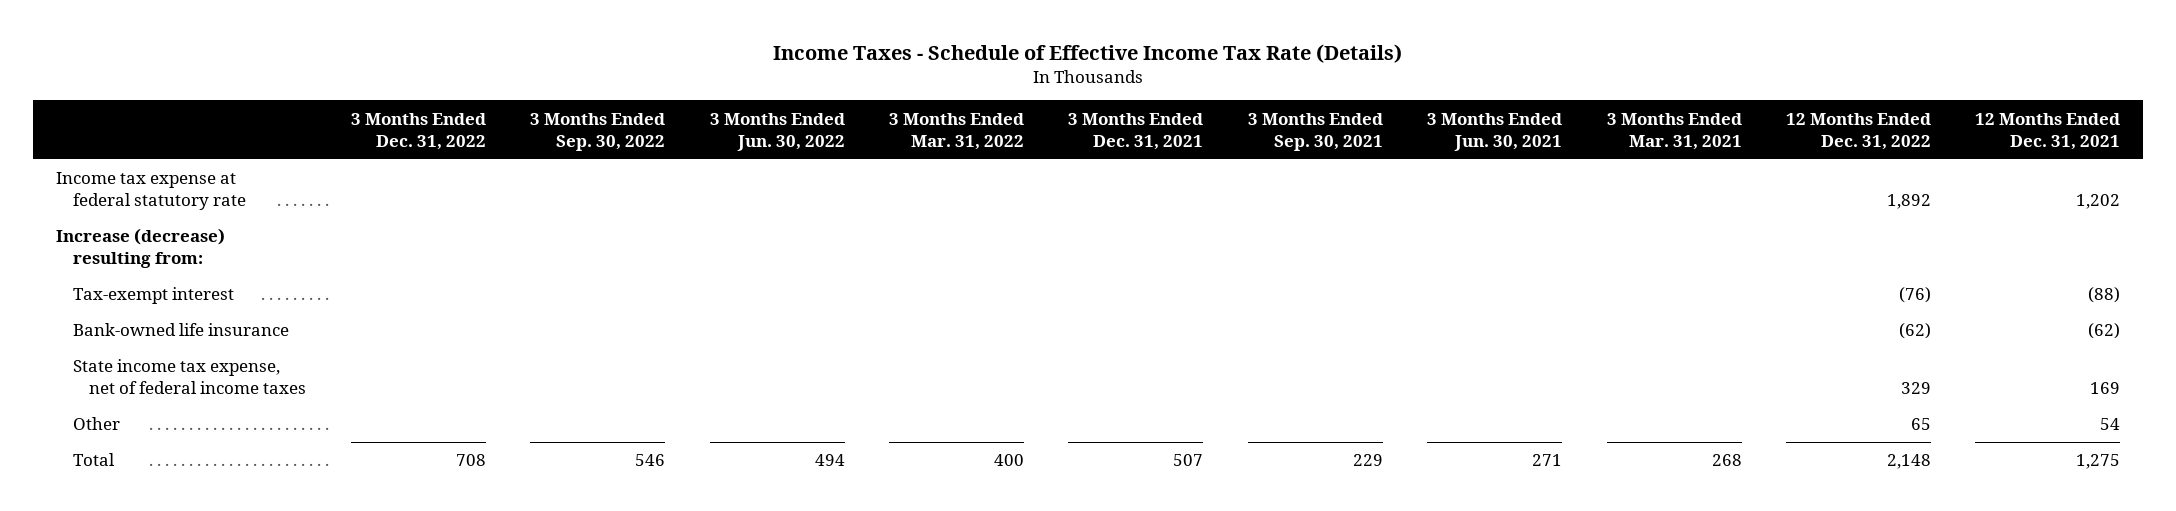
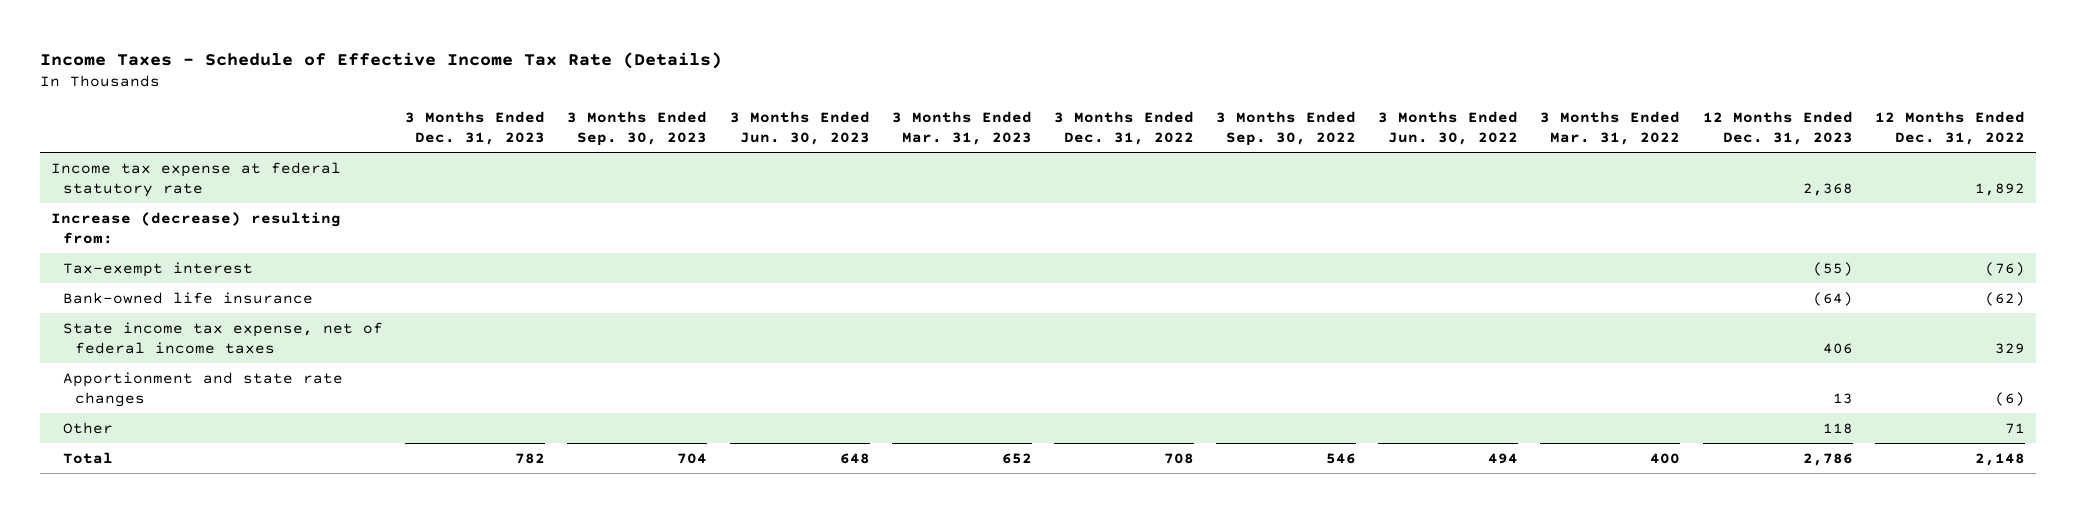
[1068,112,1204,150] 3 Months Ended Dec. 31, 2021 -> none
[1247,112,1383,151] 3 Months Ended Sep. 30, 2021 -> none
[1427,112,1563,151] 3 Months Ended Jun. 30, 2021 -> none
[1606,112,1742,150] 3 Months Ended Mar. 31, 2021 -> none
[1975,112,2121,150] 12 Months Ended Dec. 31, 2021 -> none
none -> [405,110,546,145] 3 Months Ended Dec. 31, 2023
none -> [567,110,708,146] 3 Months Ended Sep. 30, 2023
none -> [729,110,870,145] 3 Months Ended Jun. 30, 2023
none -> [891,110,1032,145] 3 Months Ended Mar. 31, 2023
none -> [1702,110,1853,145] 12 Months Ended Dec. 31, 2023
none -> [62,371,343,407] Apportionment and state rate changes
[1911,418,1932,431] 65 -> [2004,422,2025,434] 71

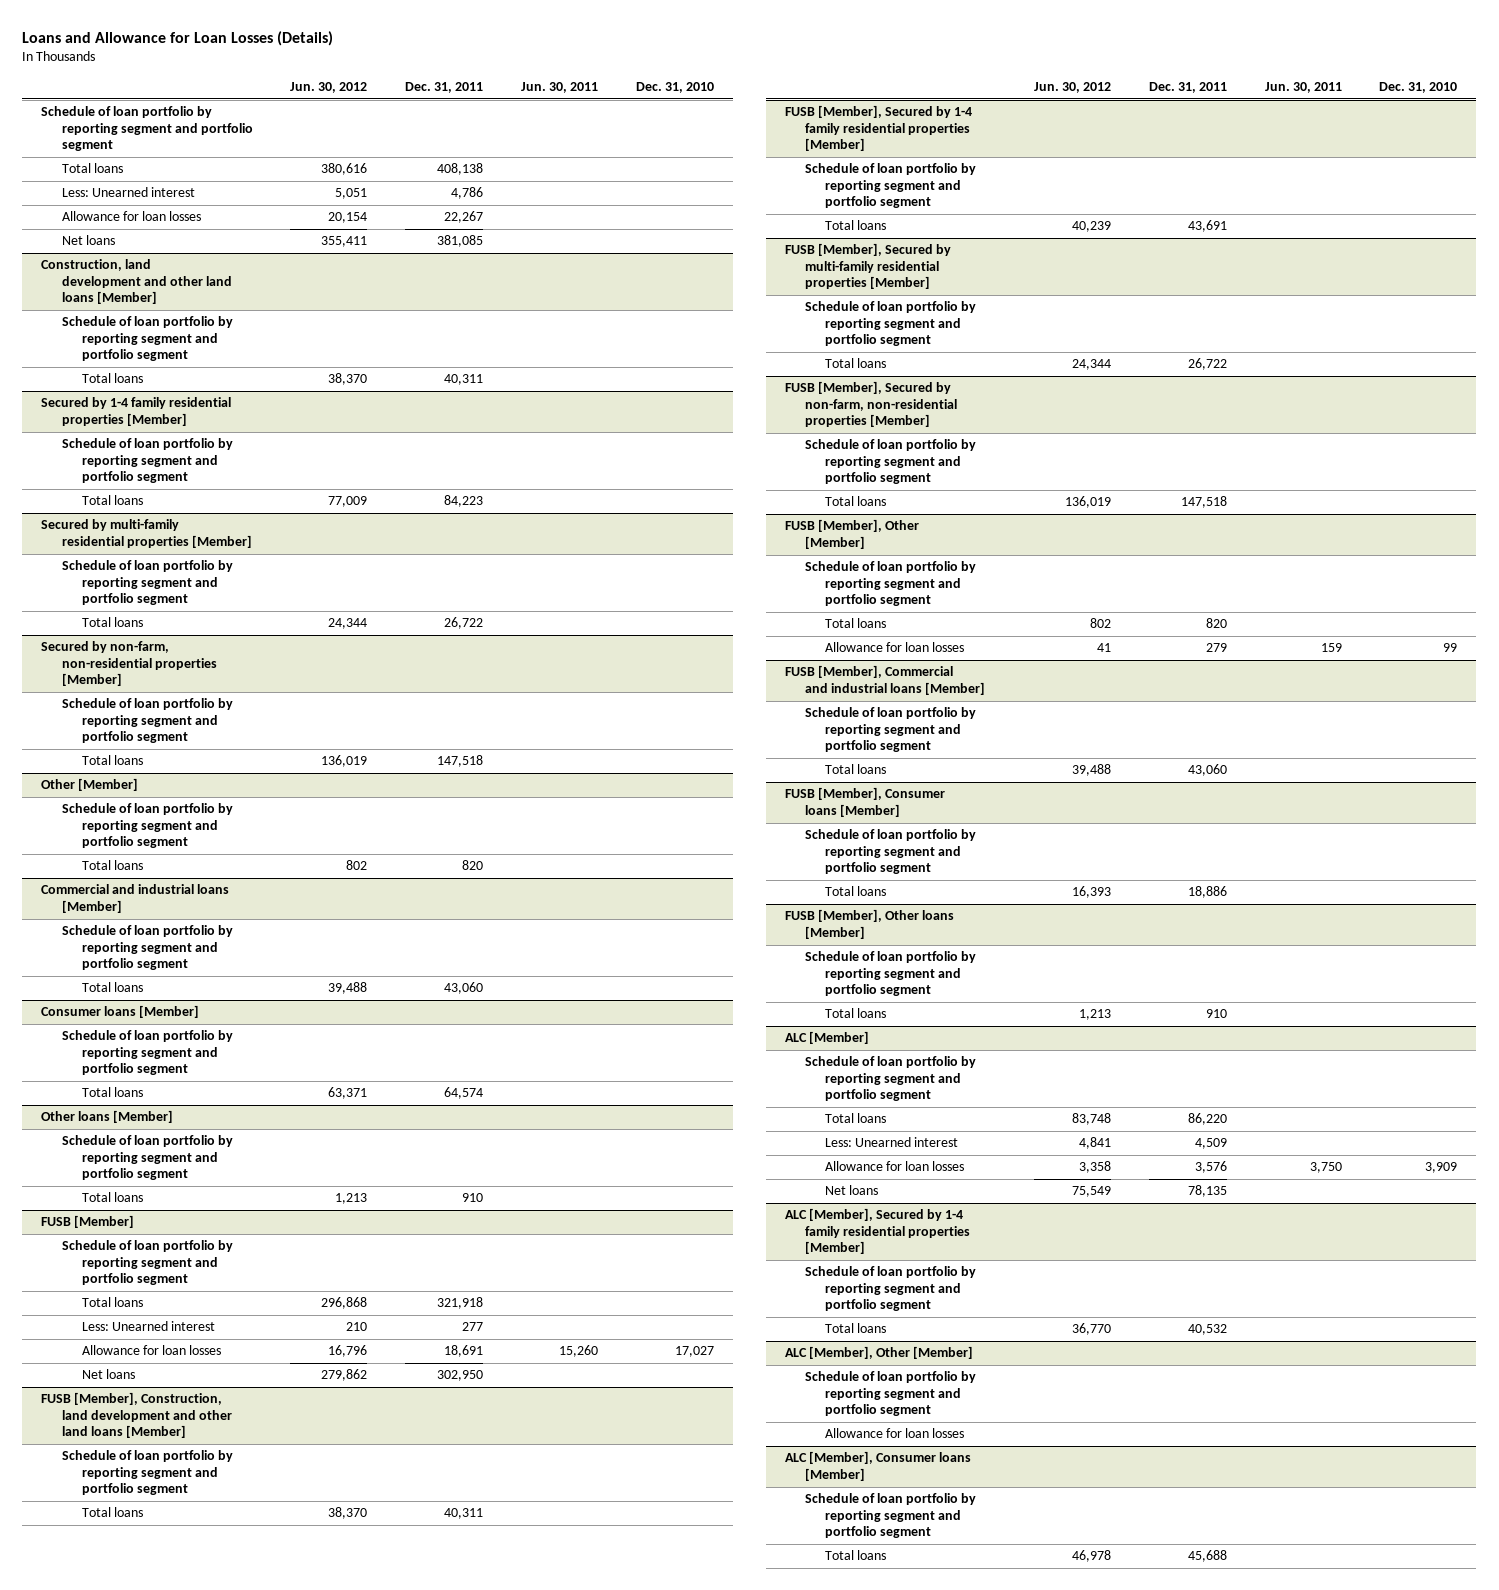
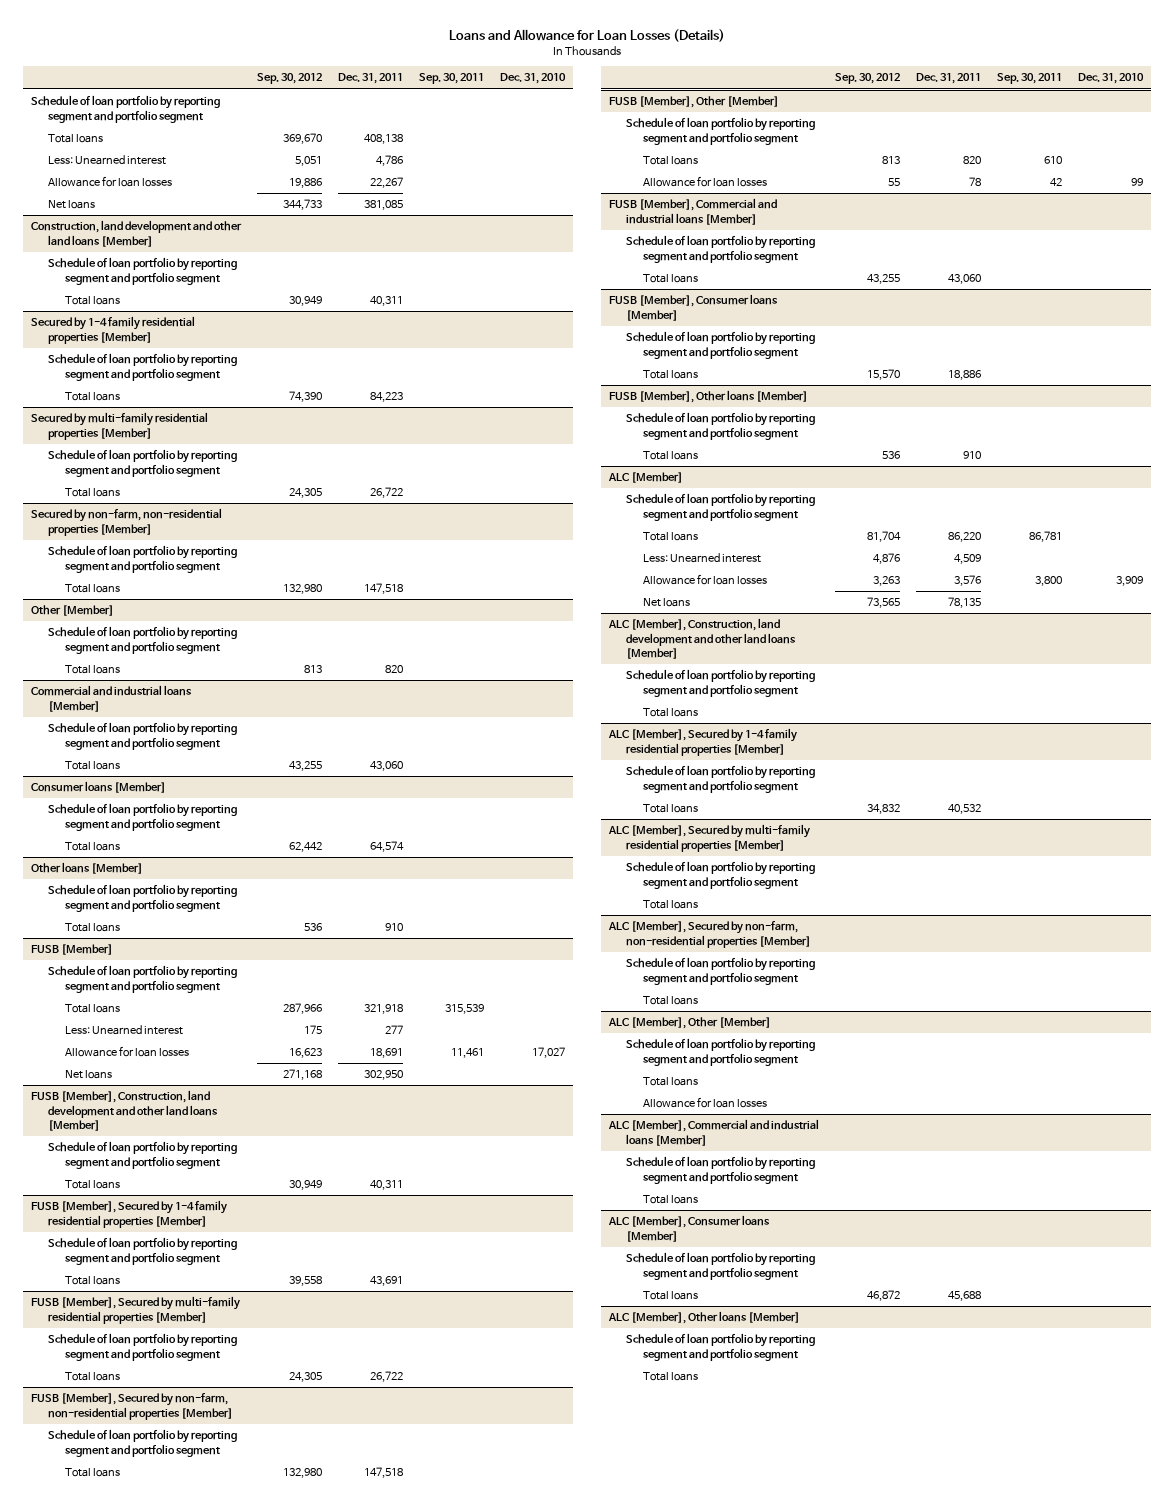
[290,82,368,94] Jun. 30, 2012 -> none
[520,82,598,94] Jun. 30, 2011 -> none
none -> [256,73,322,85] Sep. 30, 2012
none -> [418,73,484,85] Sep. 30, 2011
[1205,643,1227,653] 279 -> [968,177,981,187] 78
none -> [607,618,797,659] ALC [Member], Construction, land development and other land loans [Member]
none -> [626,669,816,697] Schedule of loan portfolio by reporting segment and portfolio segment
none -> [643,708,699,718] Total loans
none -> [607,824,810,852] ALC [Member], Secured by multi-family residential properties [Member]
none -> [626,861,816,889] Schedule of loan portfolio by reporting segment and portfolio segment
none -> [643,900,699,910] Total loans
none -> [607,921,812,948] ALC [Member], Secured by non-farm, non-residential properties [Member]
none -> [626,957,816,985] Schedule of loan portfolio by reporting segment and portfolio segment
none -> [643,996,699,1006] Total loans
none -> [643,1077,699,1087] Total loans
none -> [607,1119,819,1146] ALC [Member], Commercial and industrial loans [Member]
none -> [626,1156,816,1184] Schedule of loan portfolio by reporting segment and portfolio segment
none -> [643,1195,699,1205] Total loans
none -> [607,1311,800,1325] ALC [Member], Other loans [Member]
none -> [626,1333,816,1361] Schedule of loan portfolio by reporting segment and portfolio segment
none -> [643,1372,699,1382] Total loans

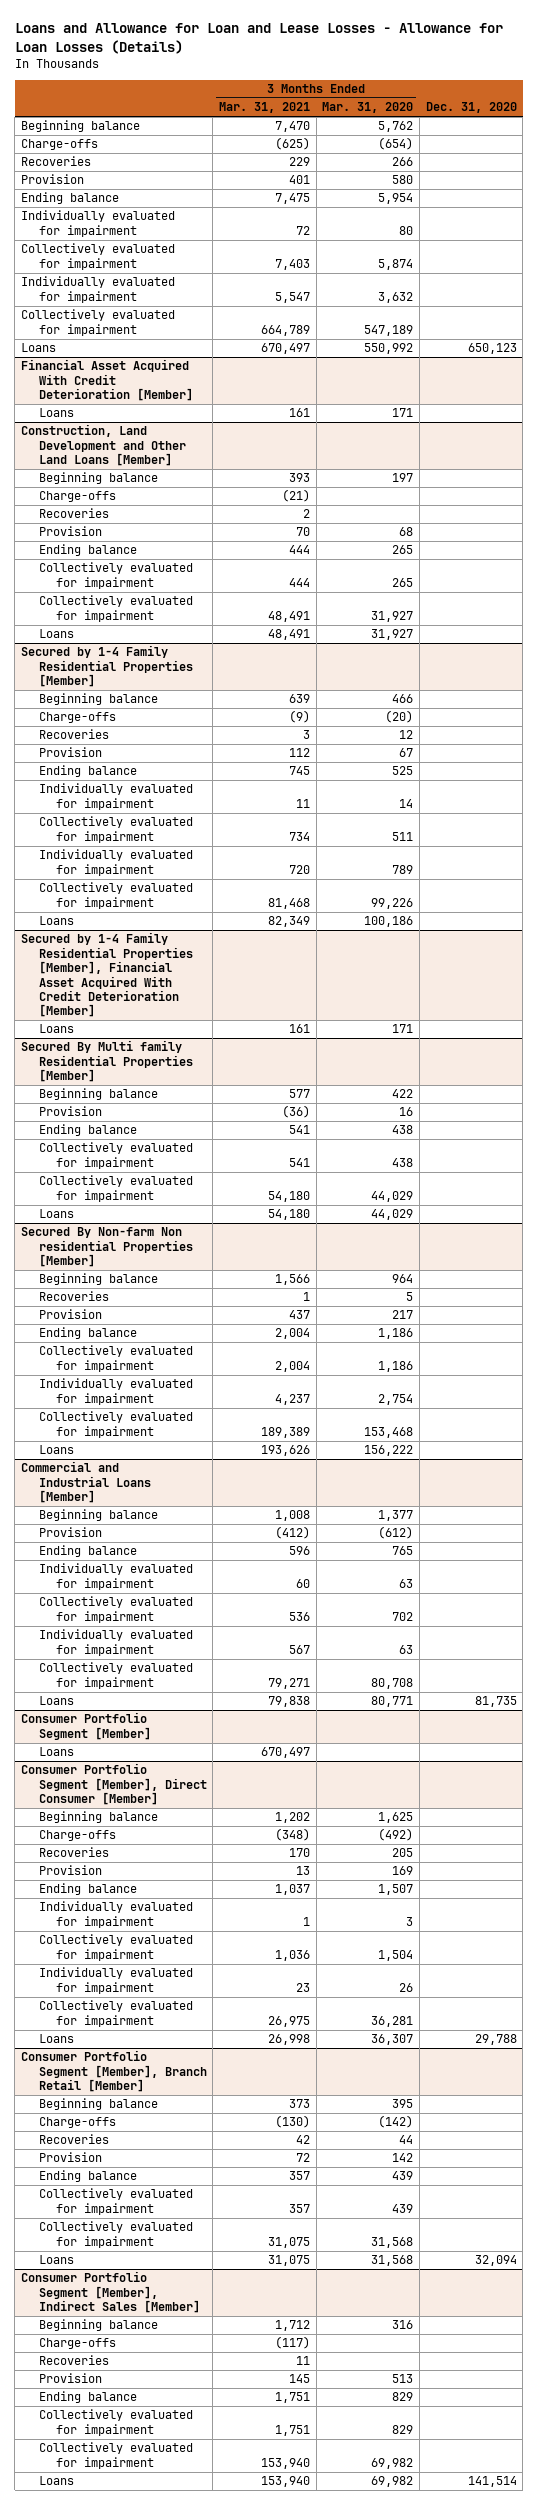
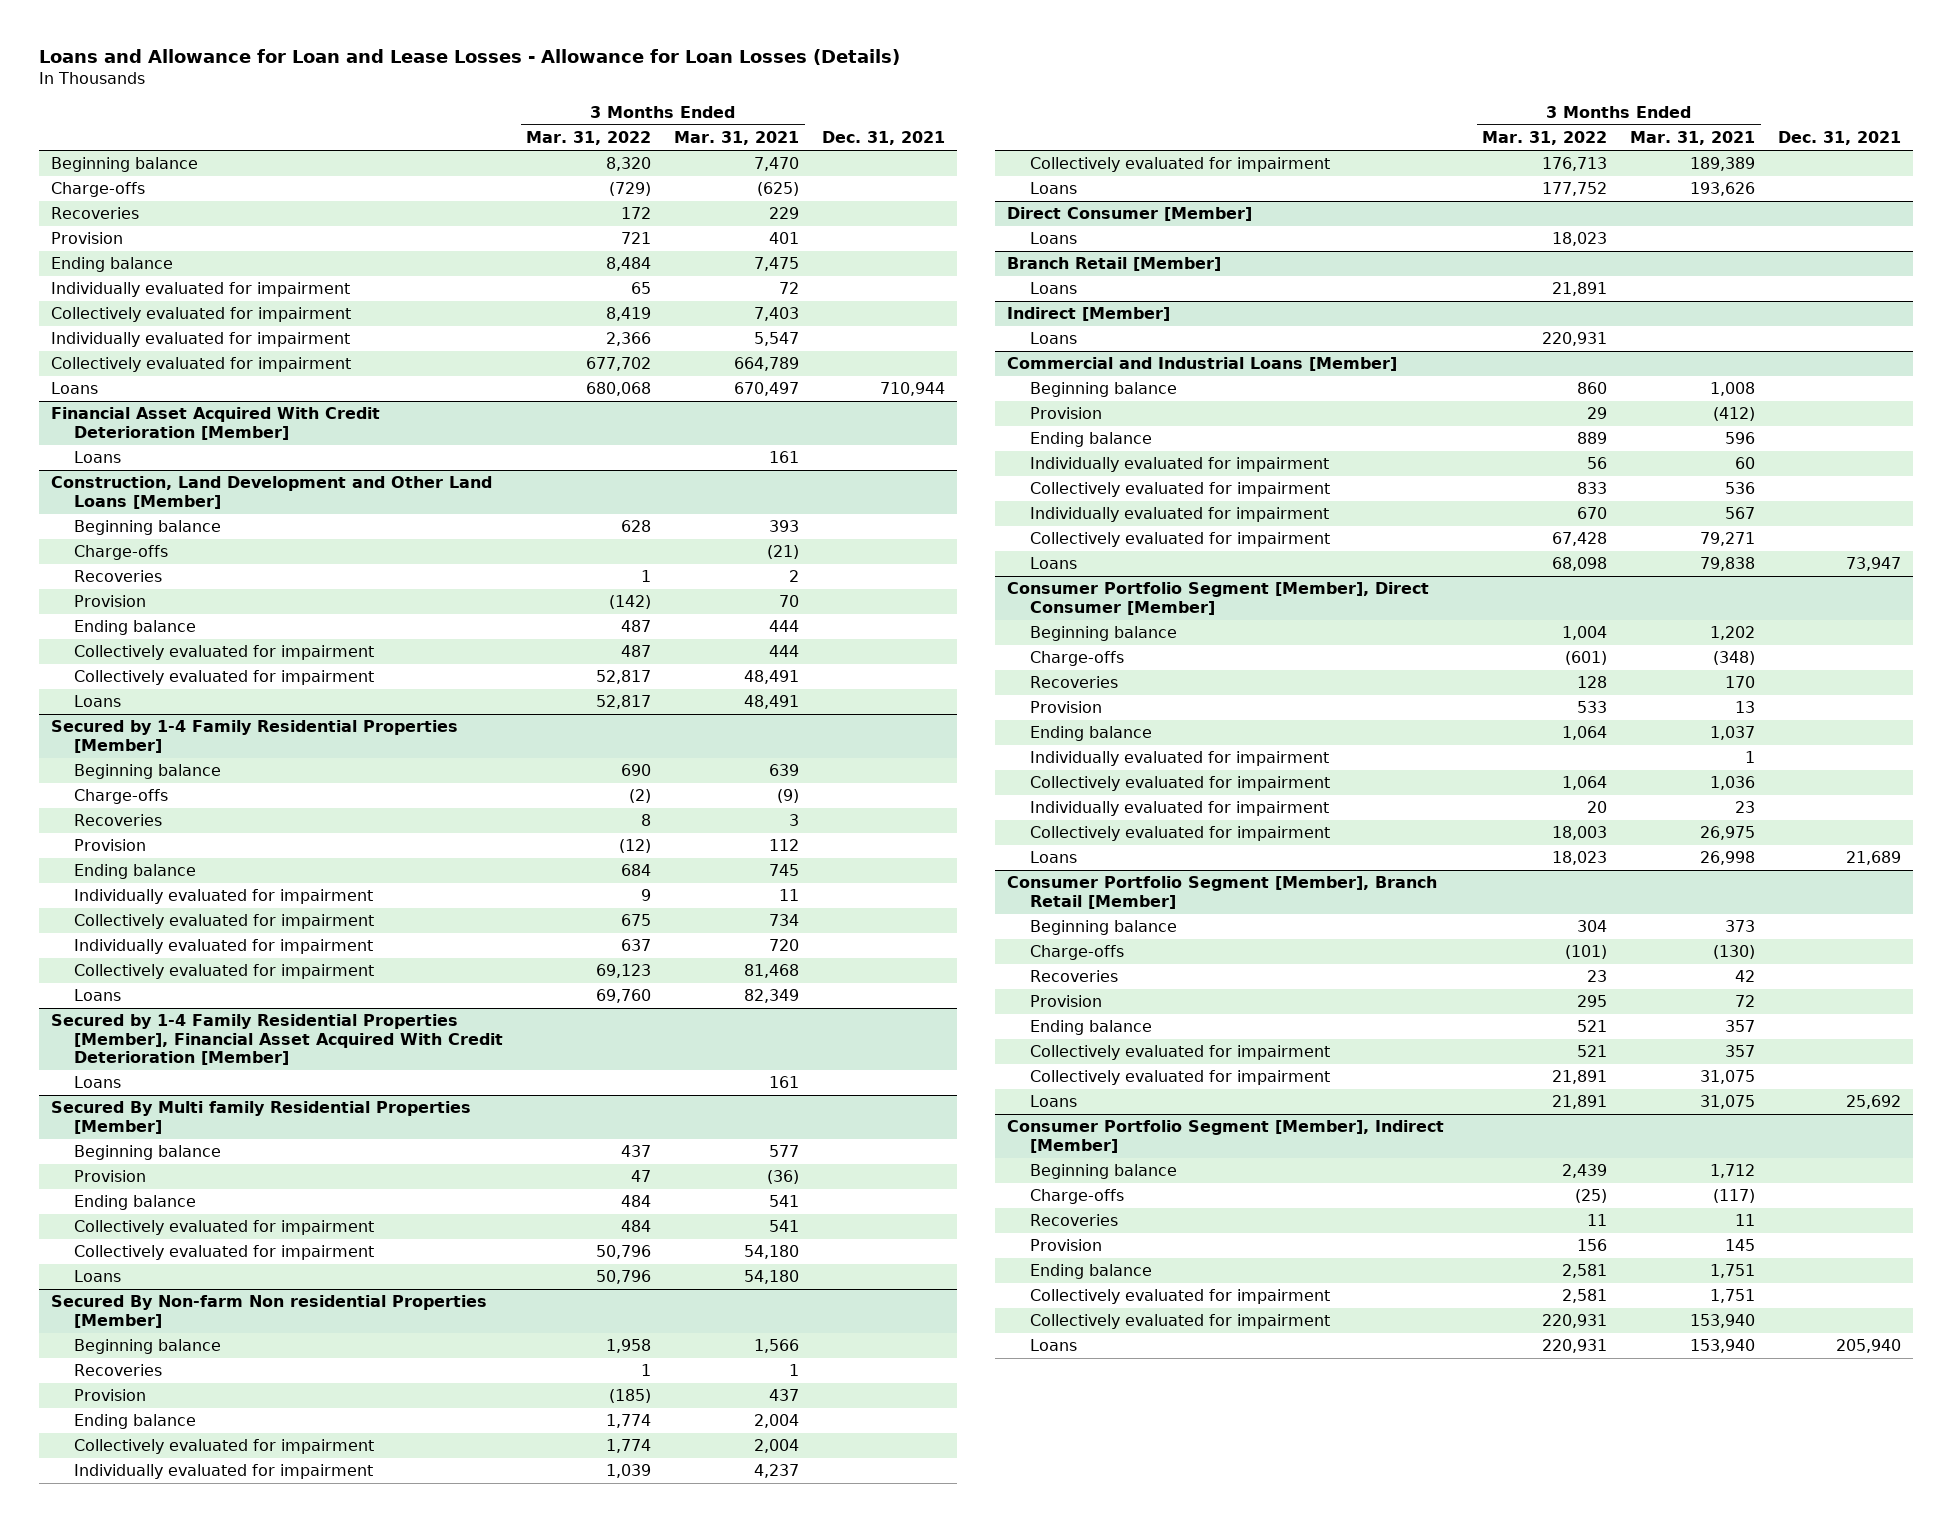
[322,102,414,114] Mar. 31, 2020 -> none
[425,102,517,114] Dec. 31, 2020 -> none
none -> [526,131,652,146] Mar. 31, 2022
none -> [822,131,946,146] Dec. 31, 2021
none -> [1006,207,1252,222] Direct Consumer [Member]
none -> [1030,232,1078,245] Loans
none -> [1006,257,1221,272] Branch Retail [Member]
none -> [1030,282,1078,295] Loans
none -> [1006,307,1170,322] Indirect [Member]
none -> [1030,332,1078,345] Loans
[20,1712,151,1740] Consumer Portfolio Segment [Member] -> none
[38,1747,74,1757] Loans -> none
[20,2271,200,2314] Consumer Portfolio Segment [Member], Indirect Sales [Member] -> [1006,1120,1444,1153] Consumer Portfolio Segment [Member], Indirect [Member]

